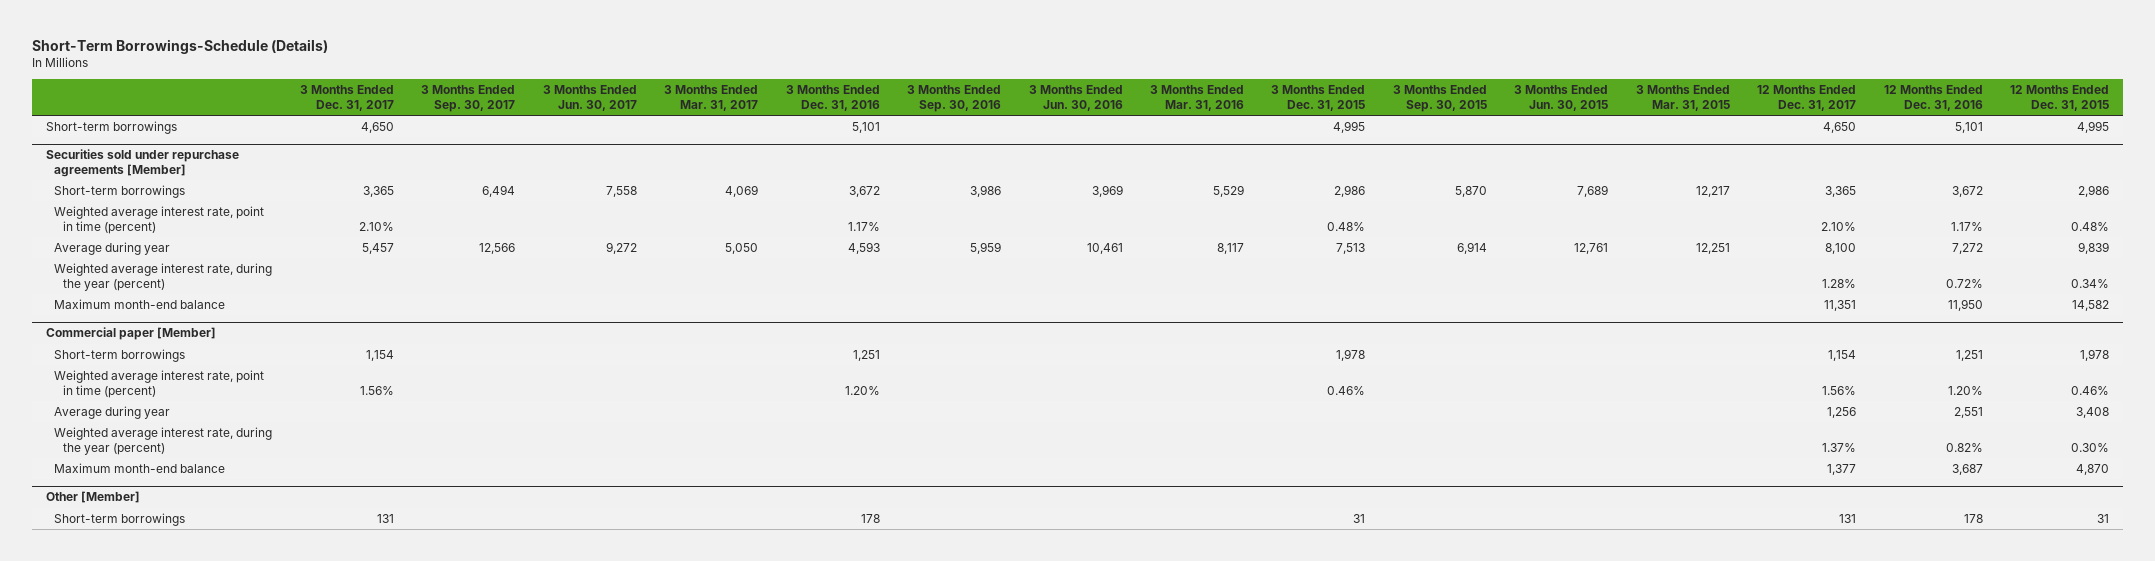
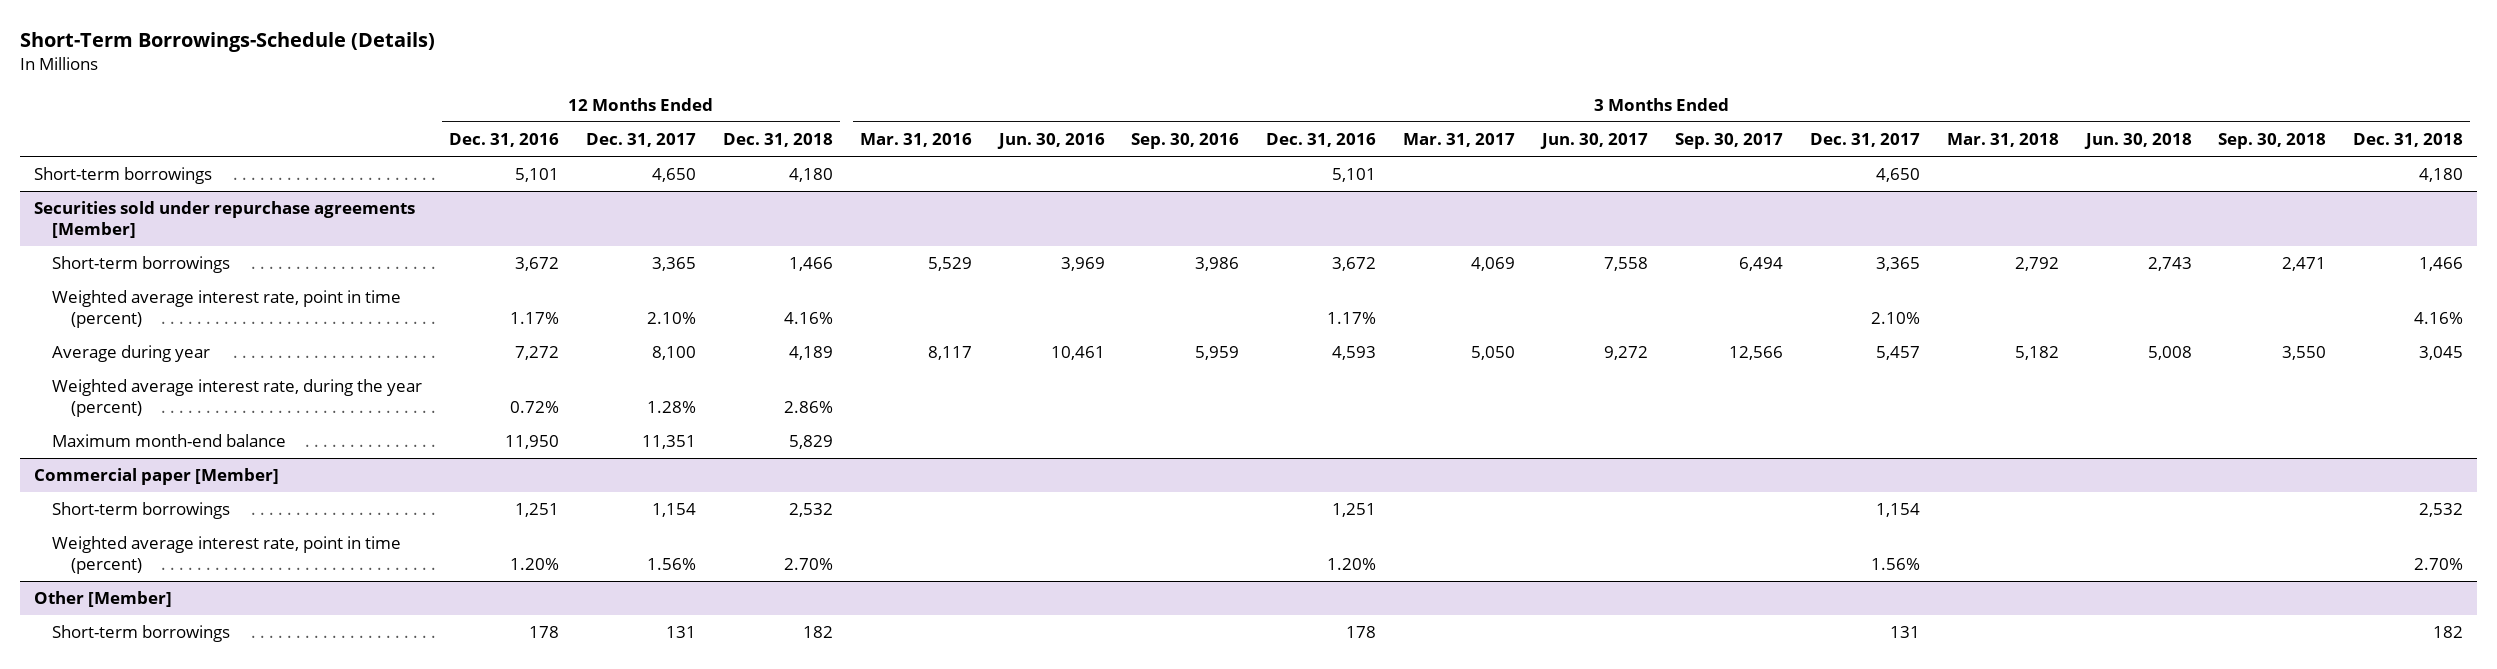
[1271,85,1366,112] 3 Months Ended Dec. 31, 2015 -> none
[1392,85,1487,113] 3 Months Ended Sep. 30, 2015 -> none
[1514,85,1609,112] 3 Months Ended Jun. 30, 2015 -> none
[1635,85,1730,112] 3 Months Ended Mar. 31, 2015 -> none
[2010,85,2110,112] 12 Months Ended Dec. 31, 2015 -> none
none -> [722,133,833,148] Dec. 31, 2018
none -> [1946,133,2059,148] Mar. 31, 2018
none -> [2083,133,2192,150] Jun. 30, 2018
none -> [2218,133,2327,150] Sep. 30, 2018
none -> [2353,133,2464,148] Dec. 31, 2018
[54,406,171,420] Average during year -> none
[54,427,273,455] Weighted average interest rate, during the year (percent) -> none
[54,463,226,474] Maximum month-end balance -> none

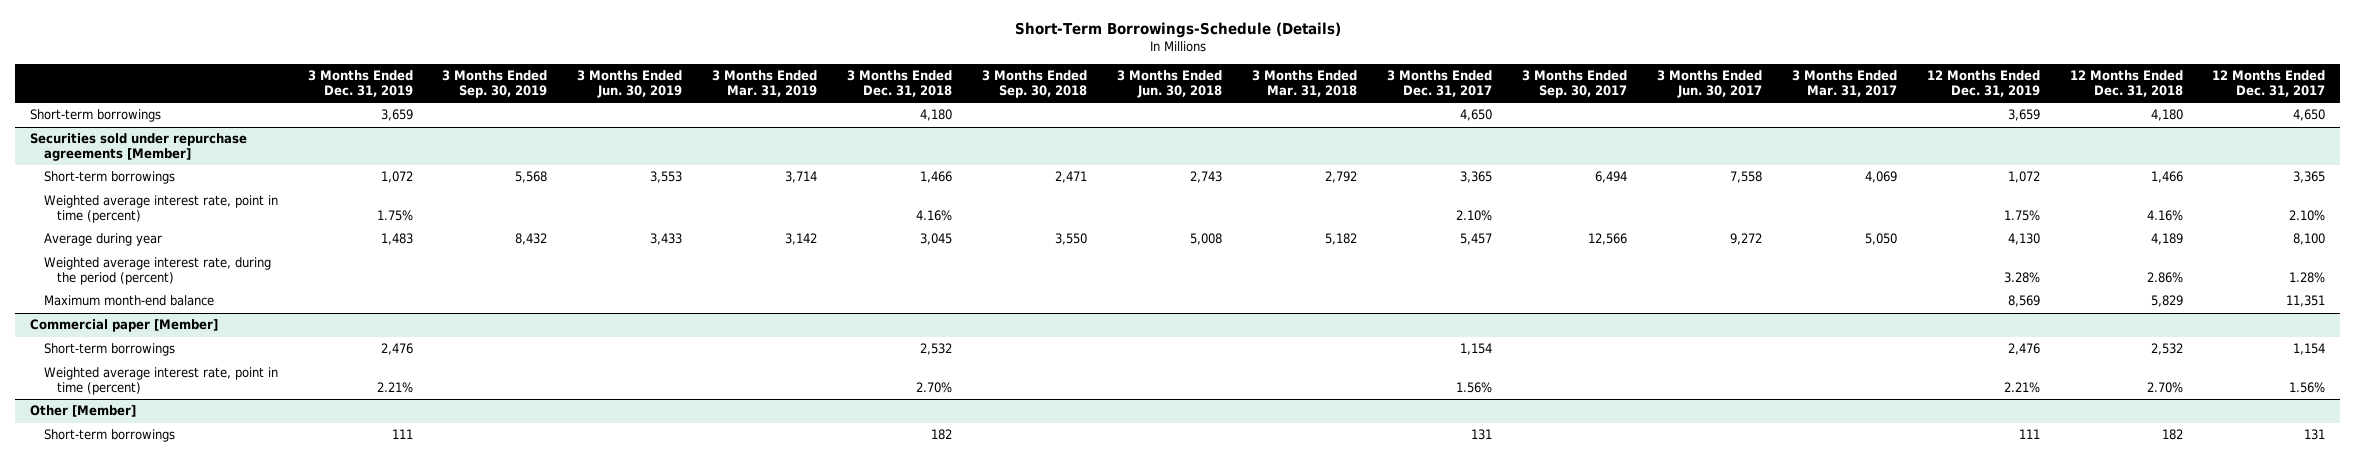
[449,133,560,148] Dec. 31, 2016 -> none
[859,133,972,148] Mar. 31, 2016 -> none
[996,133,1105,150] Jun. 30, 2016 -> none
[1131,133,1240,150] Sep. 30, 2016 -> none
[1266,133,1377,148] Dec. 31, 2016 -> none
none -> [307,70,413,97] 3 Months Ended Dec. 31, 2019
none -> [442,70,548,98] 3 Months Ended Sep. 30, 2019
none -> [577,70,683,98] 3 Months Ended Jun. 30, 2019
none -> [712,70,818,97] 3 Months Ended Mar. 31, 2019
none -> [1926,70,2040,97] 12 Months Ended Dec. 31, 2019
[52,379,423,418] Weighted average interest rate, during the year (percent) -> [43,257,271,285] Weighted average interest rate, during the period (percent)

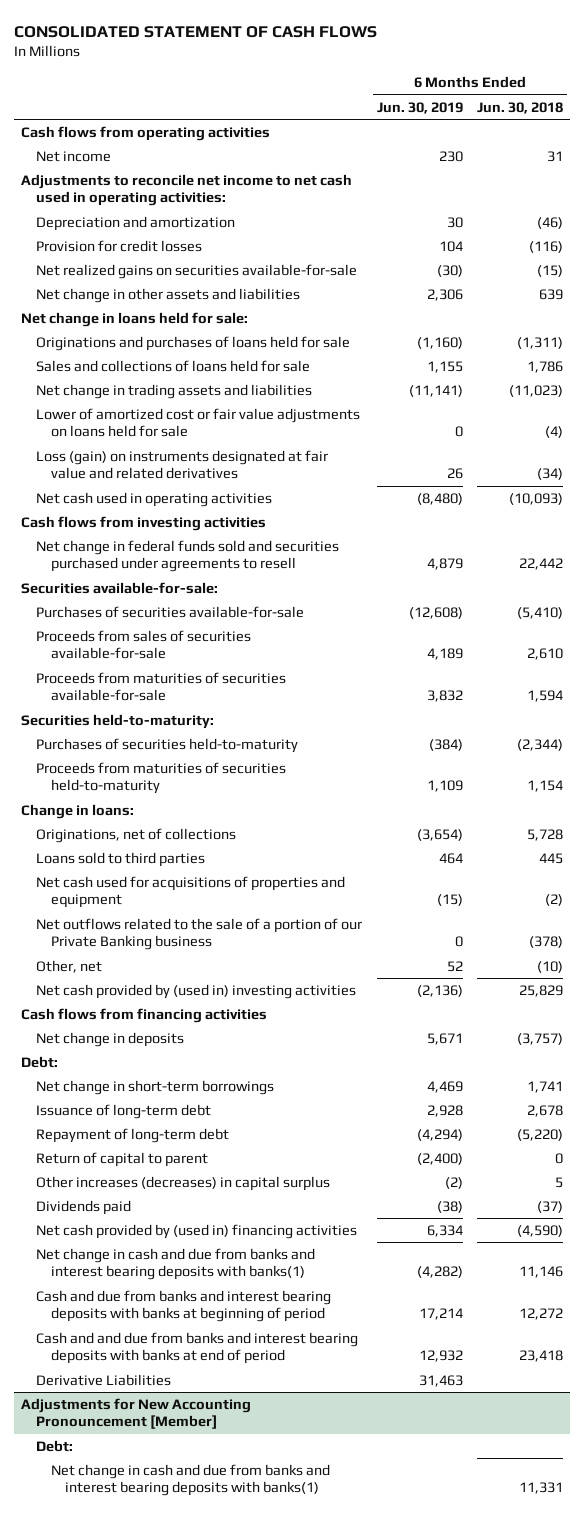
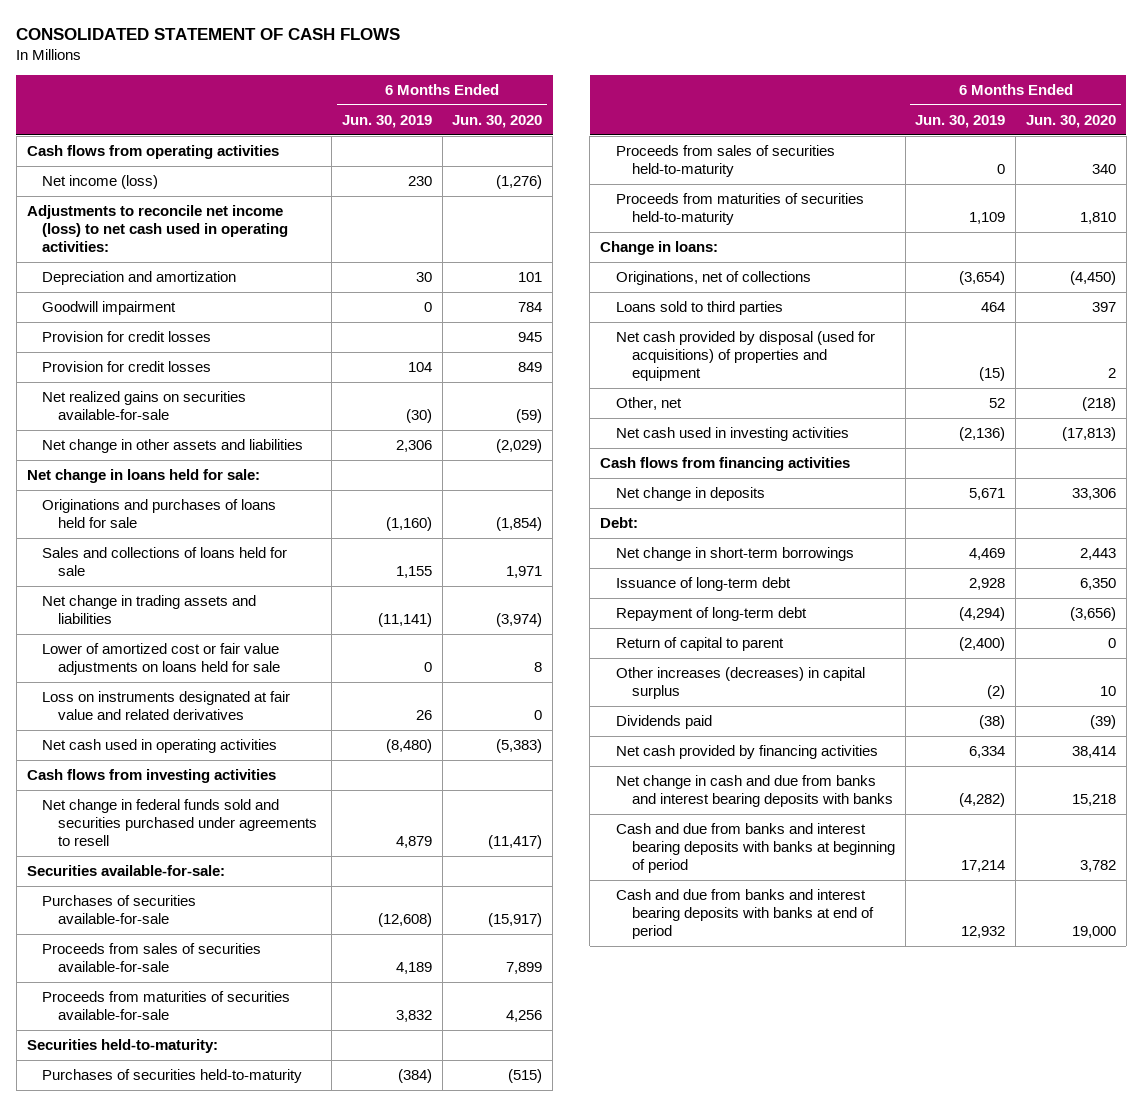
[477,101,564,114] Jun. 30, 2018 -> none
none -> [452,114,543,128] Jun. 30, 2020
[35,150,111,162] Net income -> [42,175,159,190] Net income (loss)
[21,173,353,207] Adjustments to reconcile net income to net cash used in operating activities: -> [26,205,289,253] Adjustments to reconcile net income (loss) to net cash used in operating activities:
none -> [42,301,177,316] Goodwill impairment
none -> [42,331,212,343] Provision for credit losses
[35,449,328,480] Loss (gain) on instruments designated at fair value and related derivatives -> [42,691,291,721] Loss on instruments designated at fair value and related derivatives
none -> [616,145,836,178] Proceeds from sales of securities held-to-maturity
[35,917,362,951] Net outflows related to the sale of a portion of our Private Banking business -> none
[35,875,345,909] Net cash used for acquisitions of properties and equipment -> [616,331,876,382] Net cash provided by disposal (used for acquisitions) of properties and equipment
[35,983,356,999] Net cash provided by (used in) investing activities -> [616,427,850,442] Net cash used in investing activities
[35,1223,357,1239] Net cash provided by (used in) financing activities -> [616,745,879,760] Net cash provided by financing activities
[35,1247,315,1281] Net change in cash and due from banks and interest bearing deposits with banks(1) -> [616,775,893,808] Net change in cash and due from banks and interest bearing deposits with banks
[35,1373,171,1386] Derivative Liabilities -> none
[21,1397,252,1430] Adjustments for New Accounting Pronouncement [Member] -> none
[35,1439,73,1452] Debt: -> none
[50,1463,330,1497] Net change in cash and due from banks and interest bearing deposits with banks(1) -> none
[35,1331,358,1365] Cash and and due from banks and interest bearing deposits with banks at end of period -> [616,889,874,940] Cash and due from banks and interest bearing deposits with banks at end of period

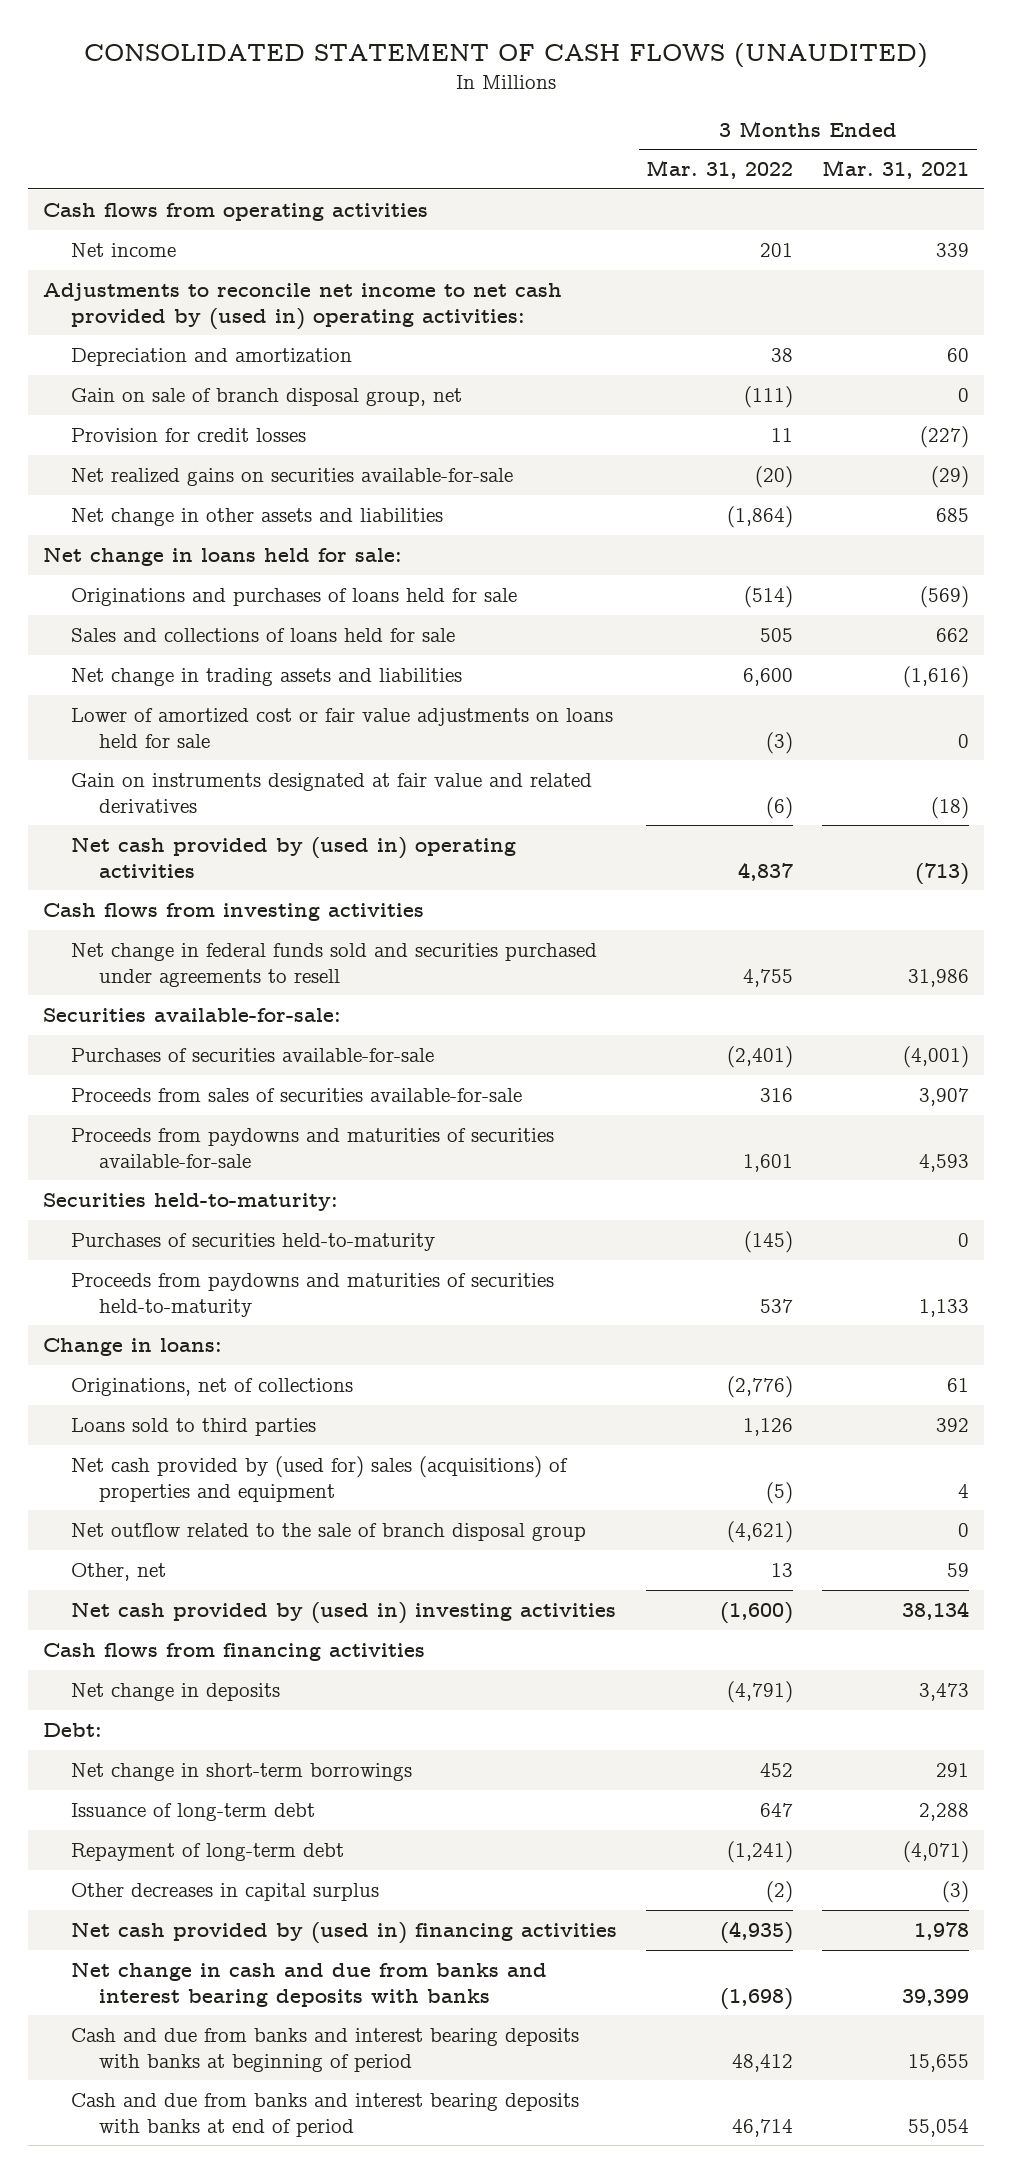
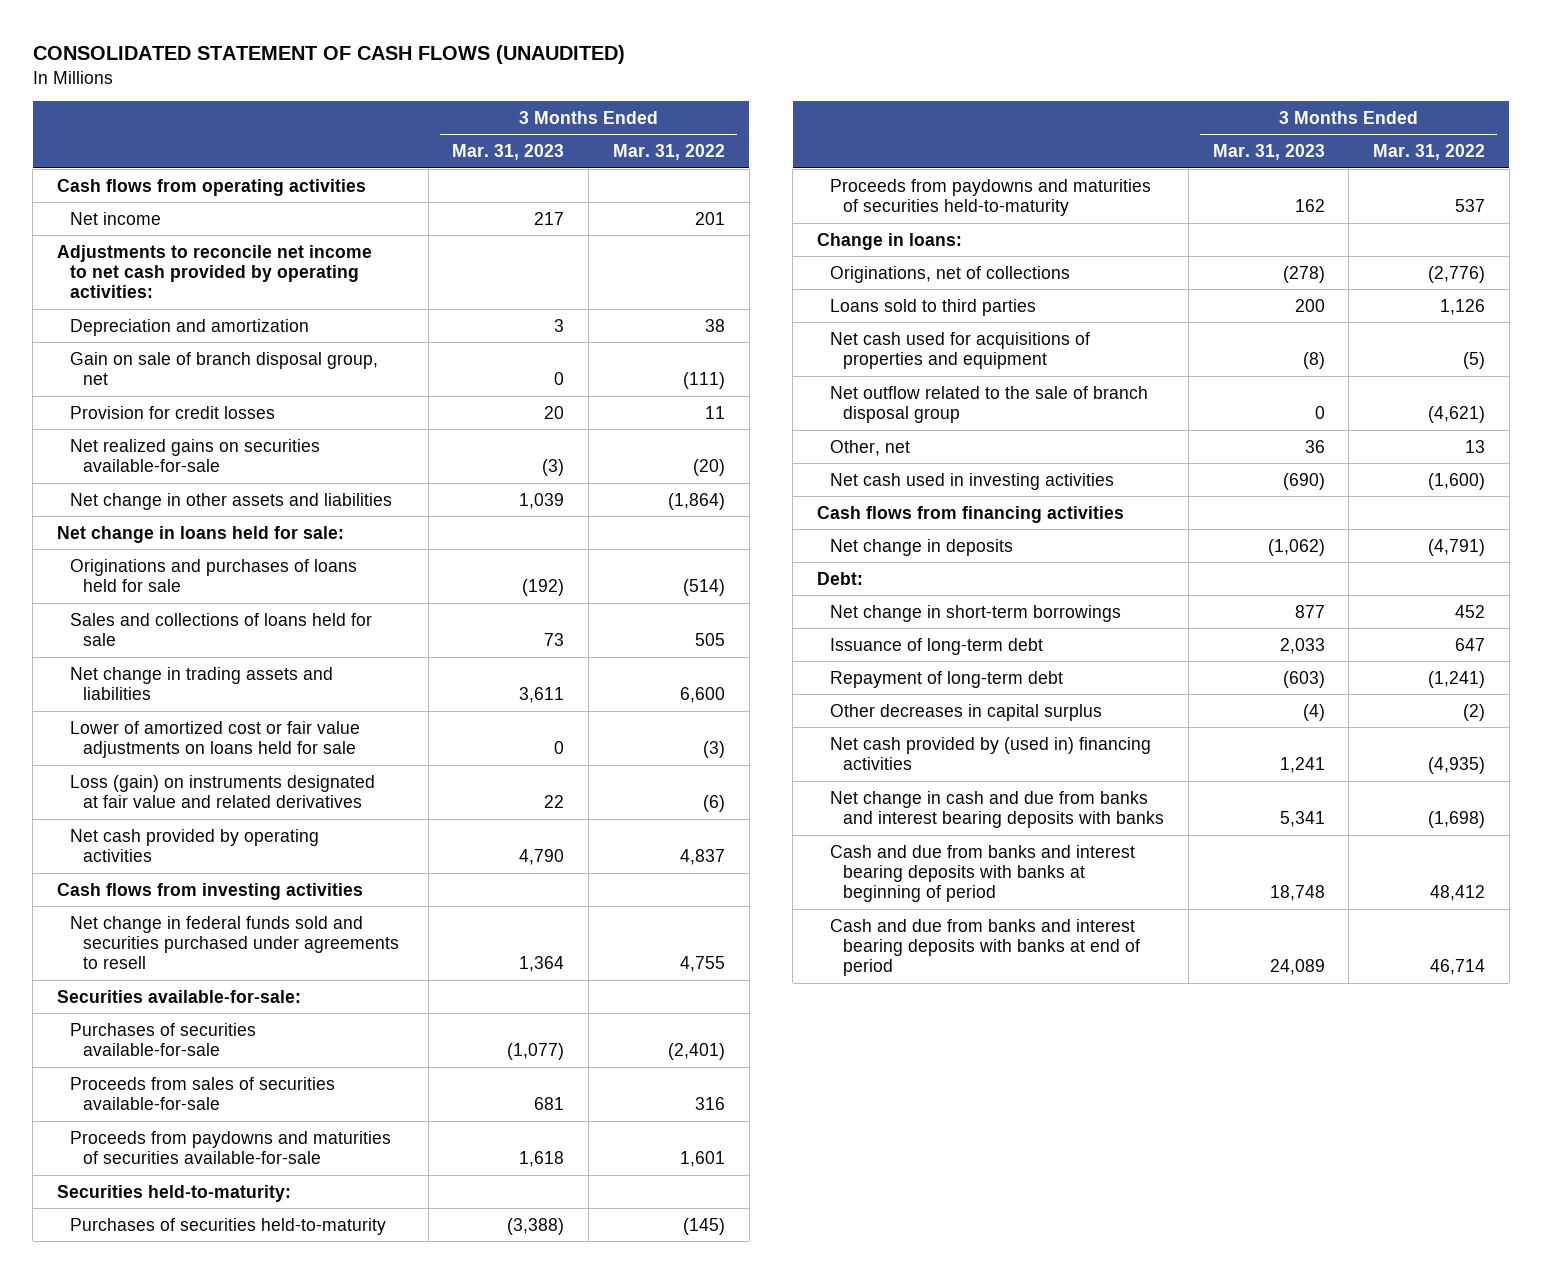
[822,160,970,180] Mar. 31, 2021 -> none
none -> [452,144,565,161] Mar. 31, 2023
[42,282,562,330] Adjustments to reconcile net income to net cash provided by (used in) operating activities: -> [57,244,373,299] Adjustments to reconcile net income to net cash provided by operating activities:
[70,772,592,813] Gain on instruments designated at fair value and related derivatives -> [70,774,376,809] Loss (gain) on instruments designated at fair value and related derivatives
[70,836,516,878] Net cash provided by (used in) operating activities -> [70,828,320,863] Net cash provided by operating activities
[70,1455,568,1502] Net cash provided by (used for) sales (acquisitions) of properties and equipment -> [830,331,1091,370] Net cash used for acquisitions of properties and equipment
[70,1601,616,1624] Net cash provided by (used in) investing activities -> [830,472,1115,490] Net cash used in investing activities

